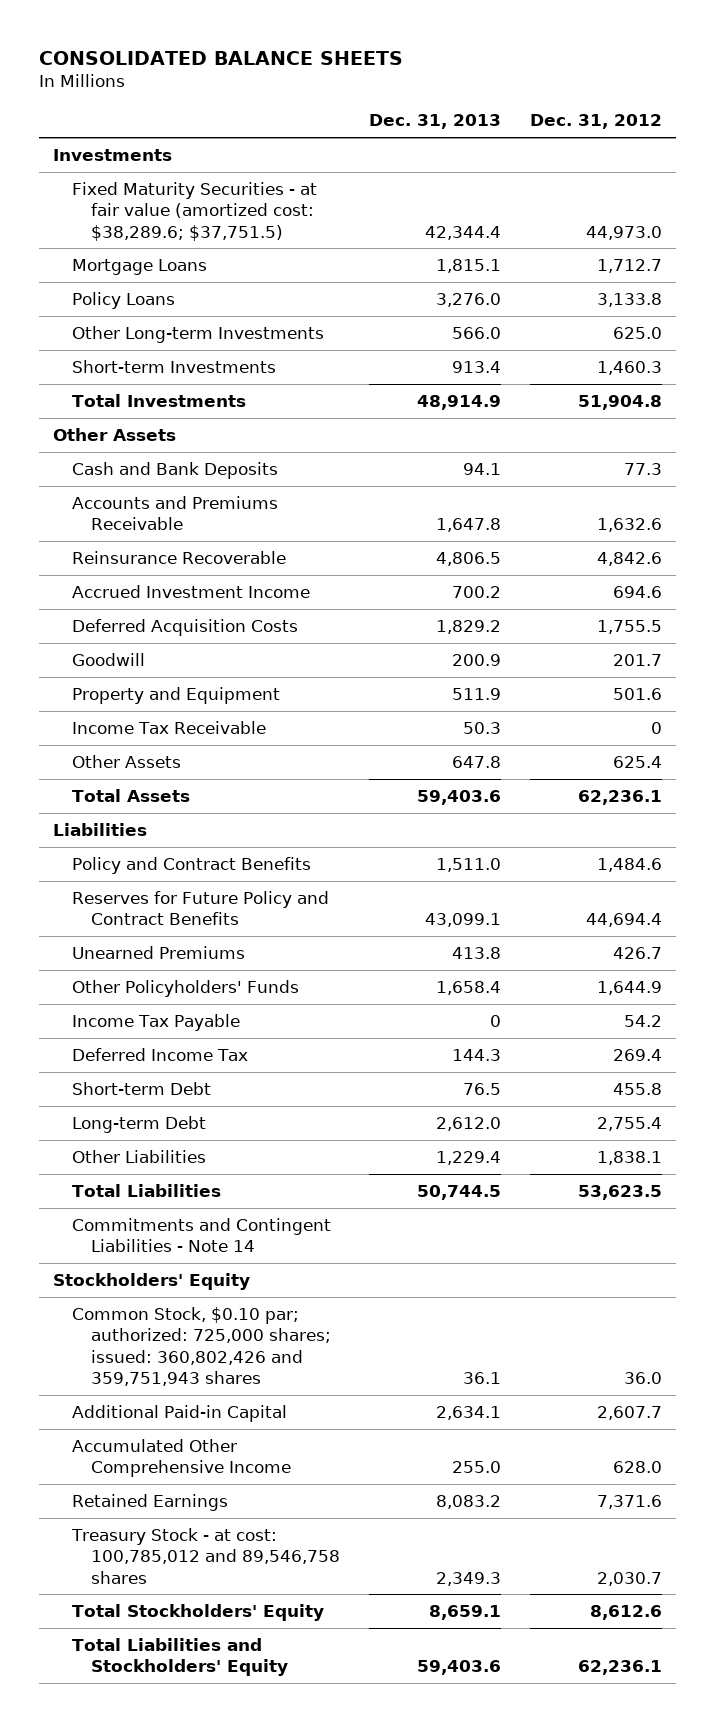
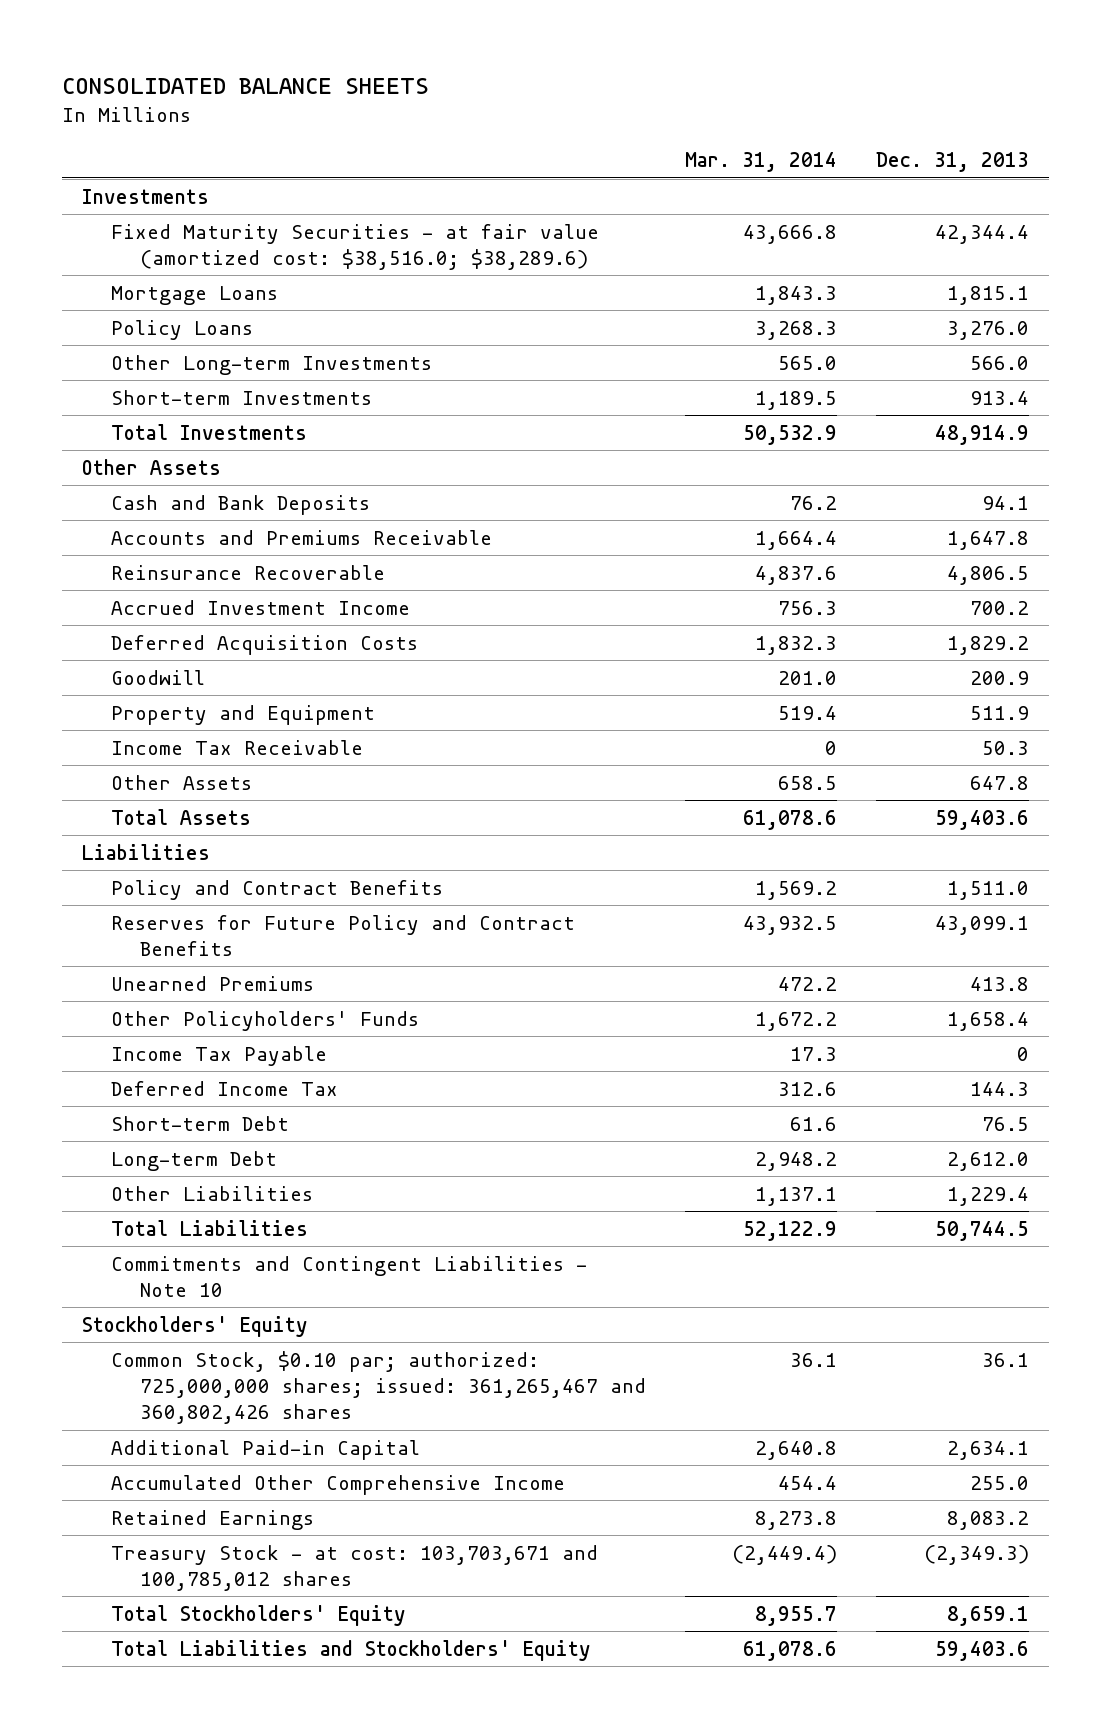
[529,114,662,130] Dec. 31, 2012 -> none
none -> [685,152,838,173] Mar. 31, 2014
[72,181,318,241] Fixed Maturity Securities - at fair value (amortized cost: $38,289.6; $37,751.5) -> [110,223,599,270] Fixed Maturity Securities - at fair value (amortized cost: $38,516.0; $38,289.6)
[72,1217,332,1253] Commitments and Contingent Liabilities - Note 14 -> [110,1255,587,1297] Commitments and Contingent Liabilities - Note 10
[72,1306,332,1386] Common Stock, $0.10 par; authorized: 725,000 shares; issued: 360,802,426 and 359,751,943 shares -> [110,1350,646,1424] Common Stock, $0.10 par; authorized: 725,000,000 shares; issued: 361,265,467 and 360,802,426 shares
[71,1527,341,1584] Treasury Stock - at cost: 100,785,012 and 89,546,758 shares -> [110,1544,598,1591] Treasury Stock - at cost: 103,703,671 and 100,785,012 shares
[435,1571,501,1586] 2,349.3 -> [924,1544,1030,1565] (2,349.3)

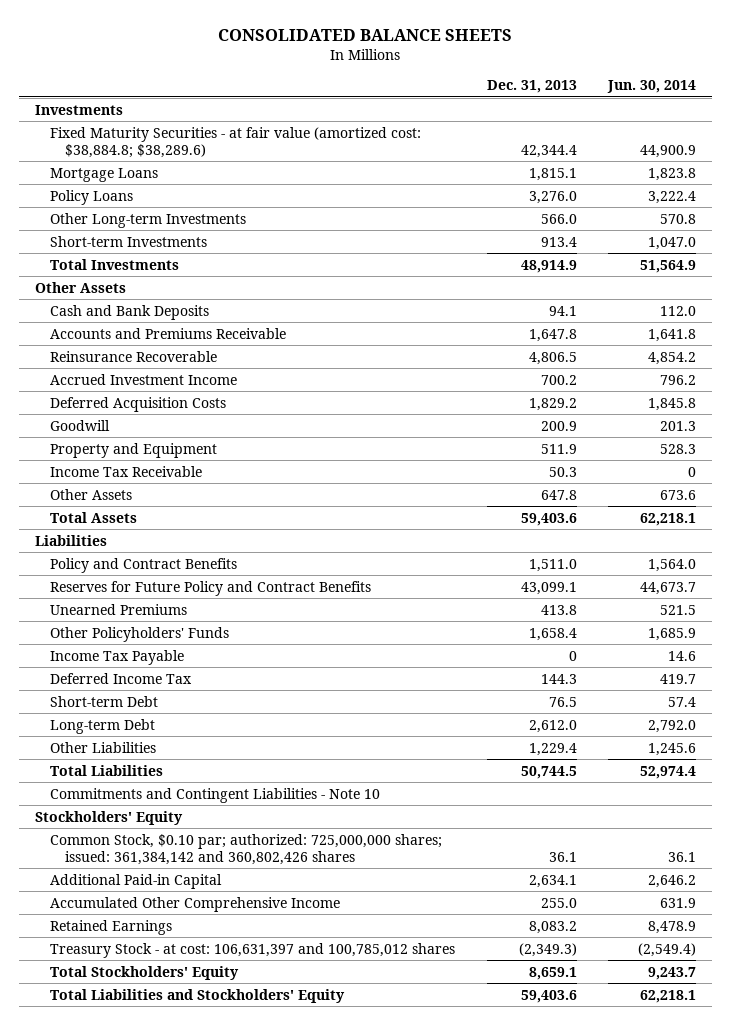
[685,152,838,173] Mar. 31, 2014 -> none
none -> [607,80,697,94] Jun. 30, 2014
[110,223,599,270] Fixed Maturity Securities - at fair value (amortized cost: $38,516.0; $38,289.6) -> [49,126,421,158] Fixed Maturity Securities - at fair value (amortized cost: $38,884.8; $38,289.6)
[110,1350,646,1424] Common Stock, $0.10 par; authorized: 725,000,000 shares; issued: 361,265,467 and 360,802,426 shares -> [49,833,442,865] Common Stock, $0.10 par; authorized: 725,000,000 shares; issued: 361,384,142 and 360,802,426 shares
[110,1544,598,1591] Treasury Stock - at cost: 103,703,671 and 100,785,012 shares -> [49,942,455,958] Treasury Stock - at cost: 106,631,397 and 100,785,012 shares

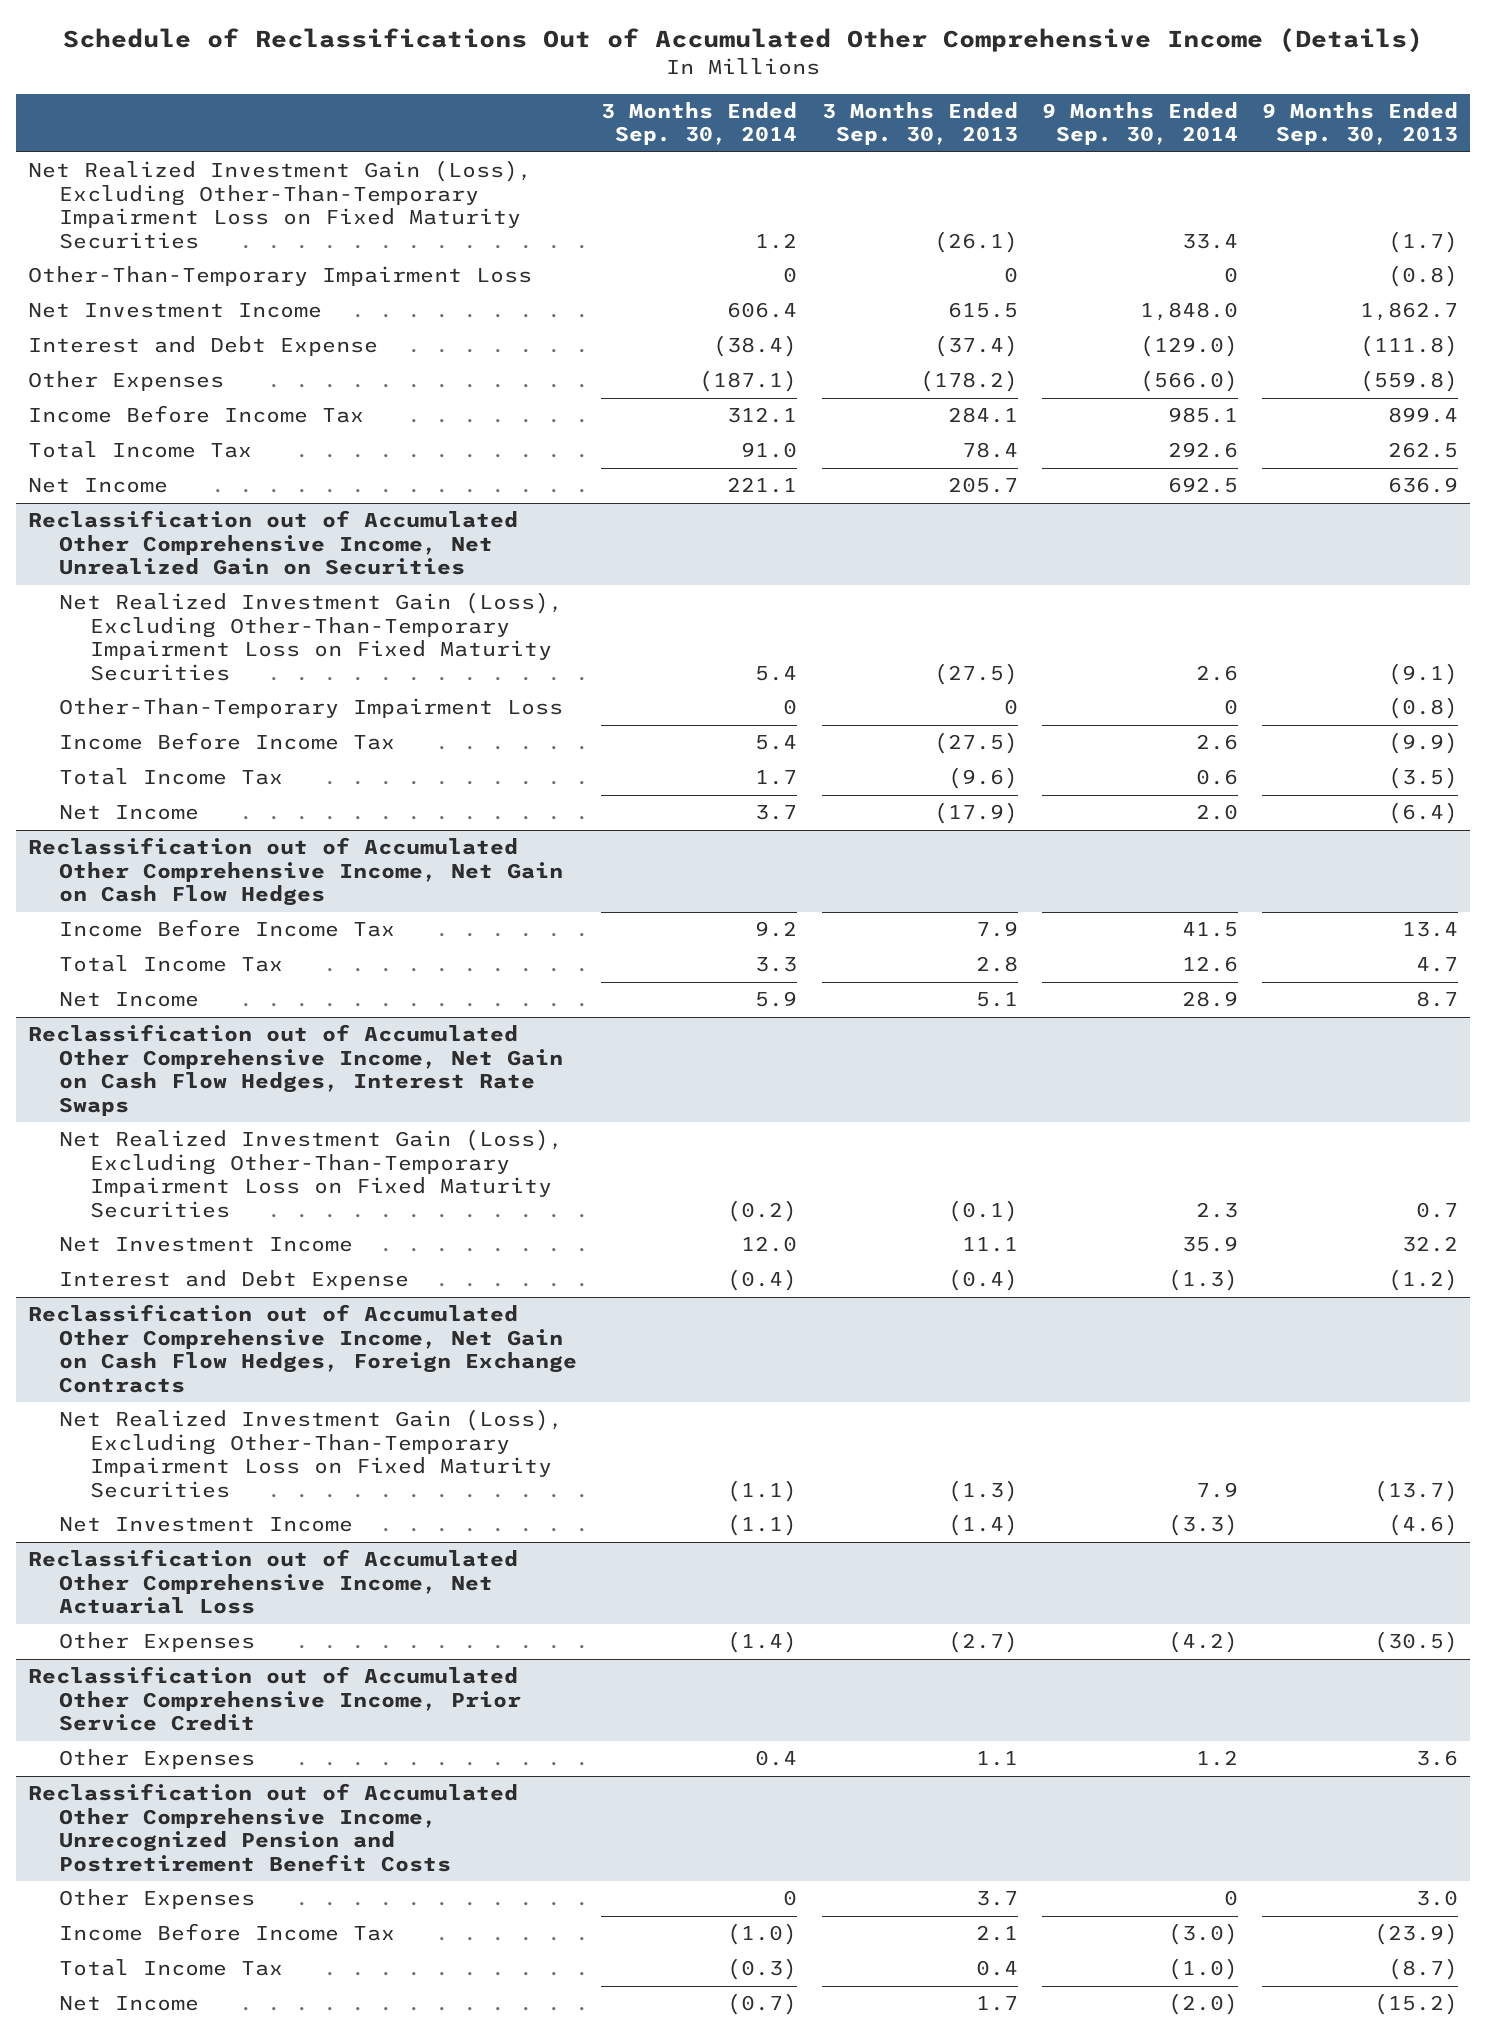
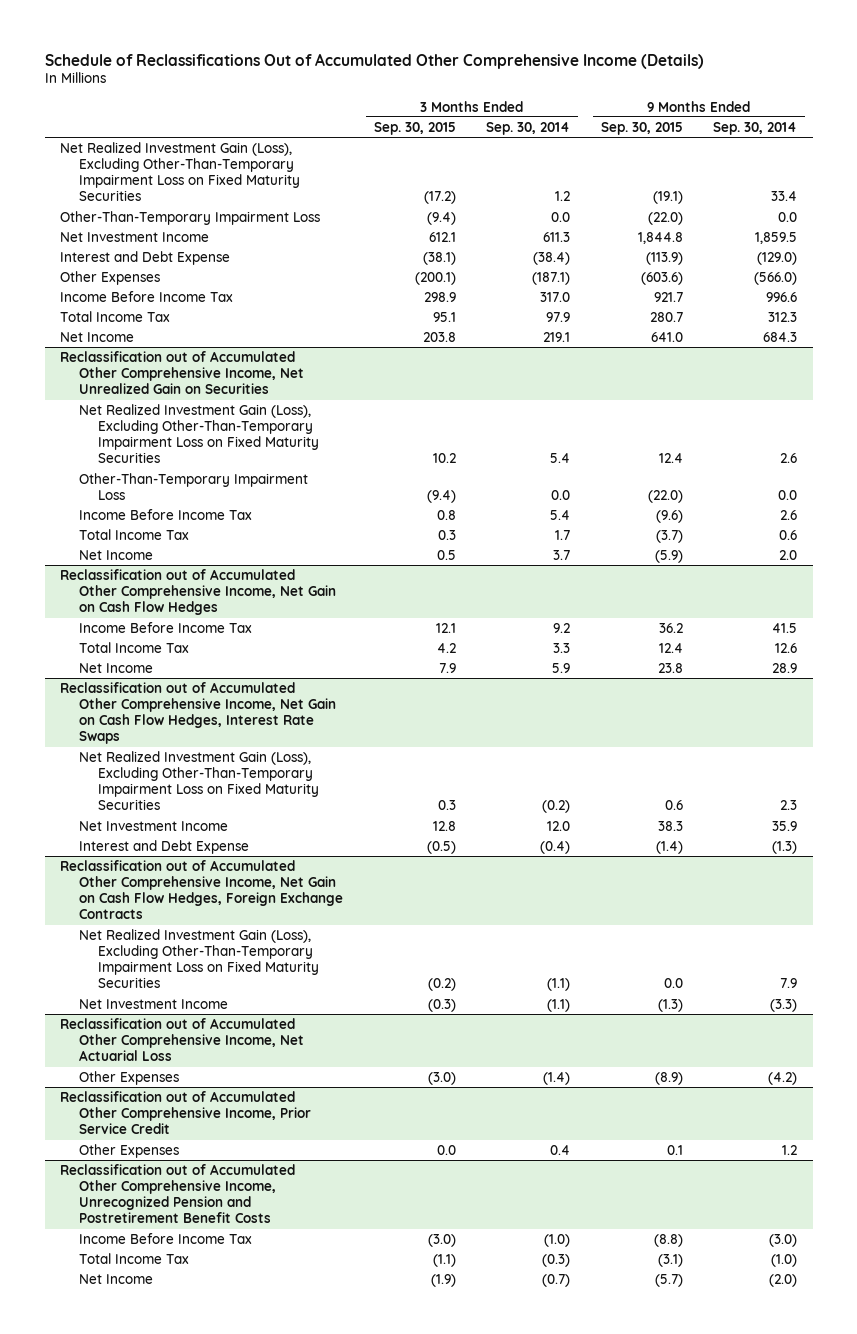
[821,102,1018,146] 3 Months Ended Sep. 30, 2013 -> none
[1262,102,1459,146] 9 Months Ended Sep. 30, 2013 -> none
none -> [373,121,456,135] Sep. 30, 2015
none -> [600,121,683,135] Sep. 30, 2015
[783,267,798,284] 0 -> [551,211,571,222] 0.0
[1223,267,1238,284] 0 -> [778,211,798,222] 0.0
[727,302,798,319] 606.4 -> [543,231,571,242] 611.3
[1139,302,1238,322] 1,848.0 -> [755,231,798,244] 1,859.5
[727,407,798,424] 312.1 -> [540,291,571,302] 317.0
[1167,407,1238,424] 985.1 -> [766,291,798,302] 996.6
[741,442,798,459] 91.0 -> [546,311,571,322] 97.9
[1167,442,1238,459] 292.6 -> [768,311,798,322] 312.3
[727,477,798,494] 221.1 -> [543,331,571,342] 219.1
[1167,477,1238,494] 692.5 -> [763,331,798,342] 684.3
[783,699,798,716] 0 -> [551,489,571,500] 0.0
[1223,699,1238,716] 0 -> [778,489,798,500] 0.0
[59,1889,256,1910] Other Expenses -> none

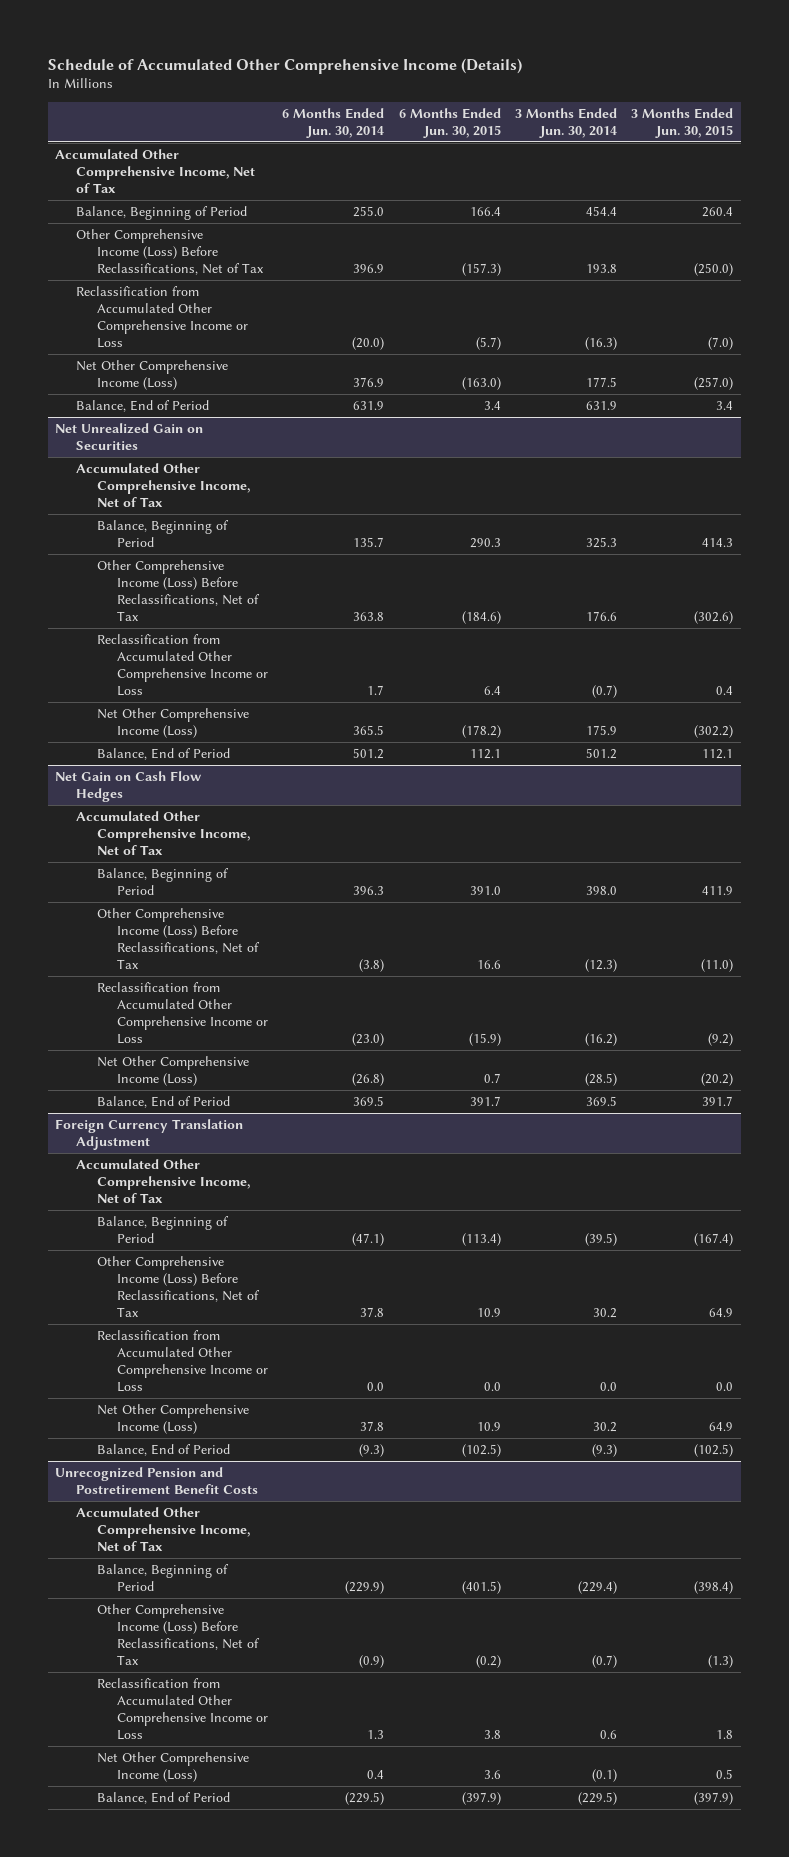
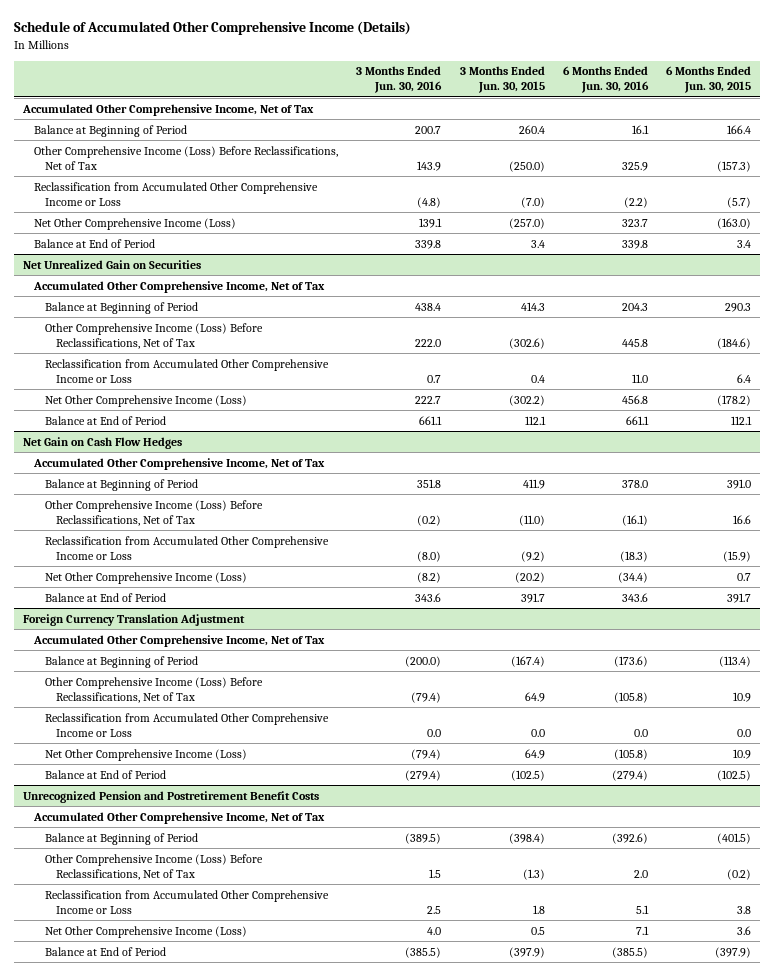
[282,107,385,138] 6 Months Ended Jun. 30, 2014 -> none
[515,107,618,138] 3 Months Ended Jun. 30, 2014 -> none
none -> [356,66,443,94] 3 Months Ended Jun. 30, 2016
none -> [562,66,649,94] 6 Months Ended Jun. 30, 2016
[75,205,247,220] Balance, Beginning of Period -> [33,124,187,137] Balance at Beginning of Period
[75,399,209,412] Balance, End of Period -> [33,238,155,248] Balance at End of Period
[96,519,229,547] Balance, Beginning of Period -> [45,301,199,314] Balance at Beginning of Period
[96,747,230,760] Balance, End of Period -> [45,415,167,425] Balance at End of Period
[96,867,229,895] Balance, Beginning of Period -> [45,478,199,491] Balance at Beginning of Period
[96,1095,230,1108] Balance, End of Period -> [45,592,167,602] Balance at End of Period
[96,1215,229,1243] Balance, Beginning of Period -> [45,655,199,668] Balance at Beginning of Period
[96,1443,230,1456] Balance, End of Period -> [45,769,167,779] Balance at End of Period
[96,1563,229,1591] Balance, Beginning of Period -> [45,832,199,845] Balance at Beginning of Period
[96,1791,230,1804] Balance, End of Period -> [45,946,167,956] Balance at End of Period

